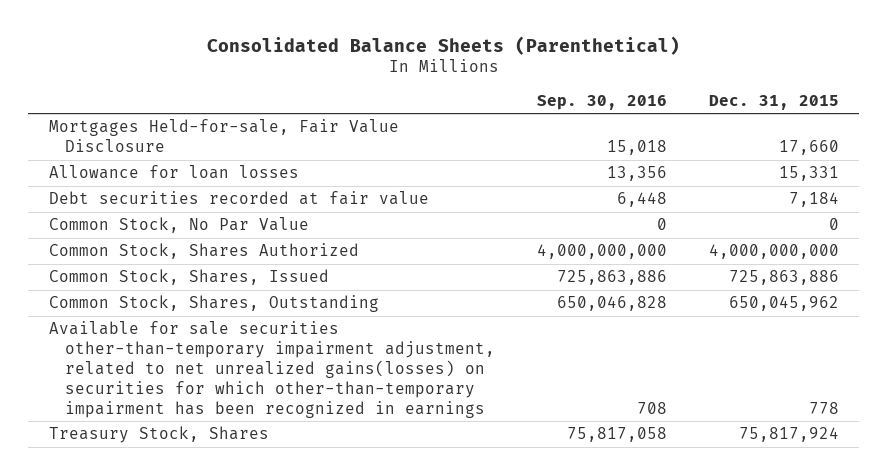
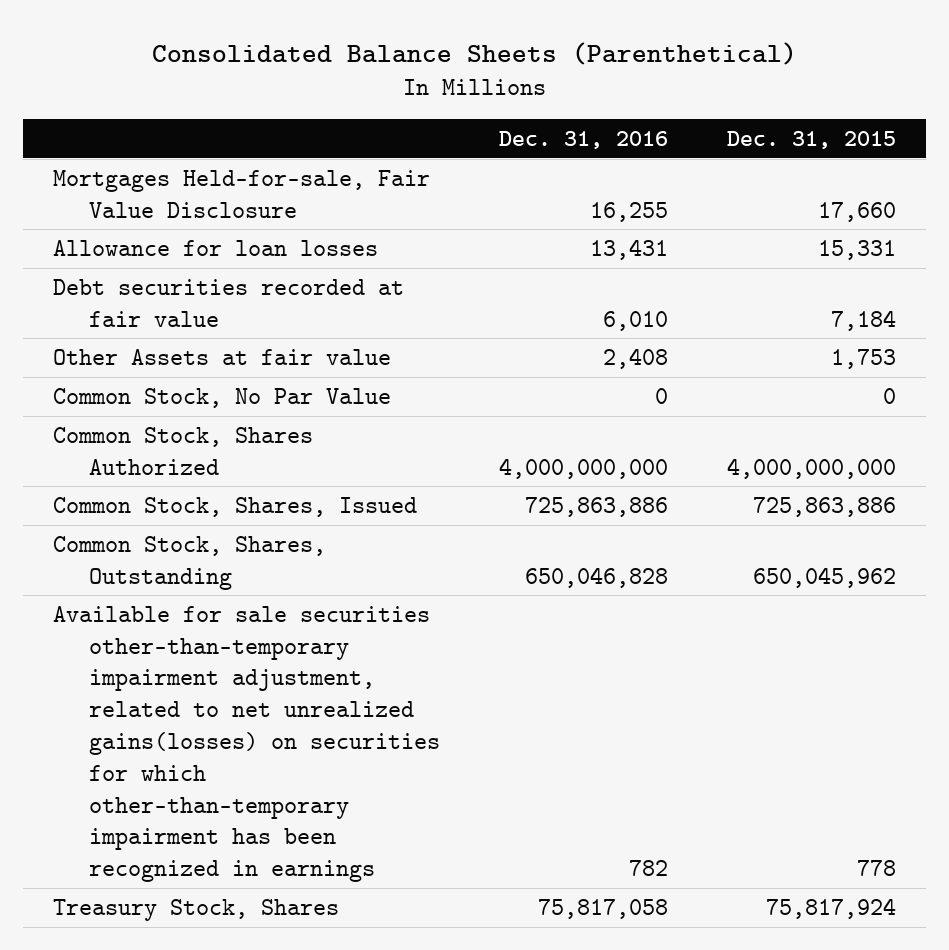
[536,94,667,110] Sep. 30, 2016 -> none
none -> [498,130,668,149] Dec. 31, 2016
none -> [53,348,392,365] Other Assets at fair value

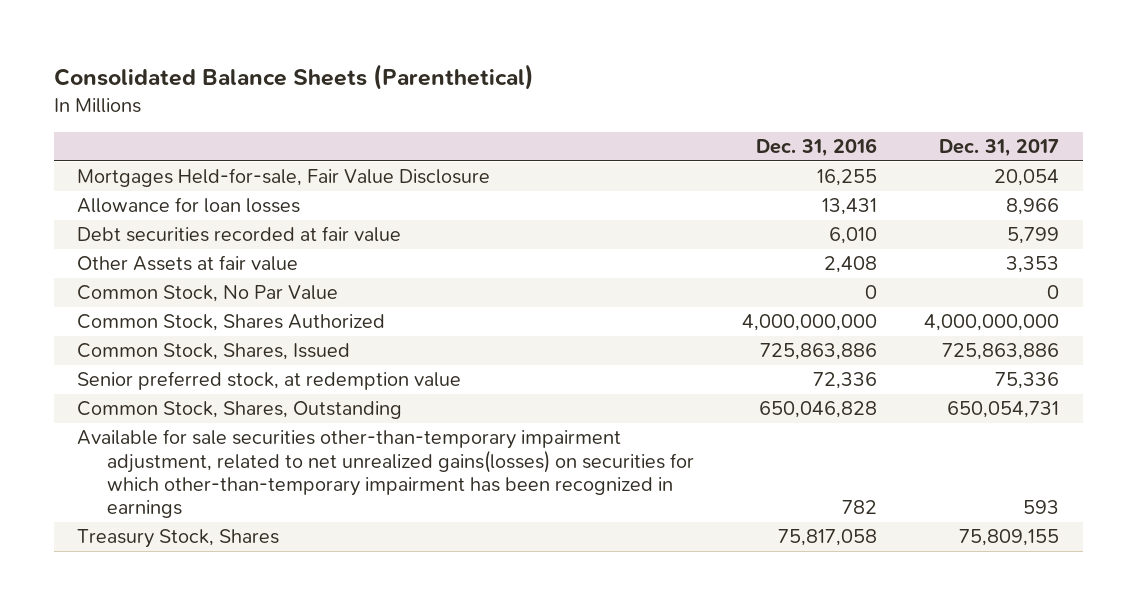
[727,130,897,149] Dec. 31, 2015 -> none
none -> [939,139,1060,158] Dec. 31, 2017
none -> [77,371,462,391] Senior preferred stock, at redemption value

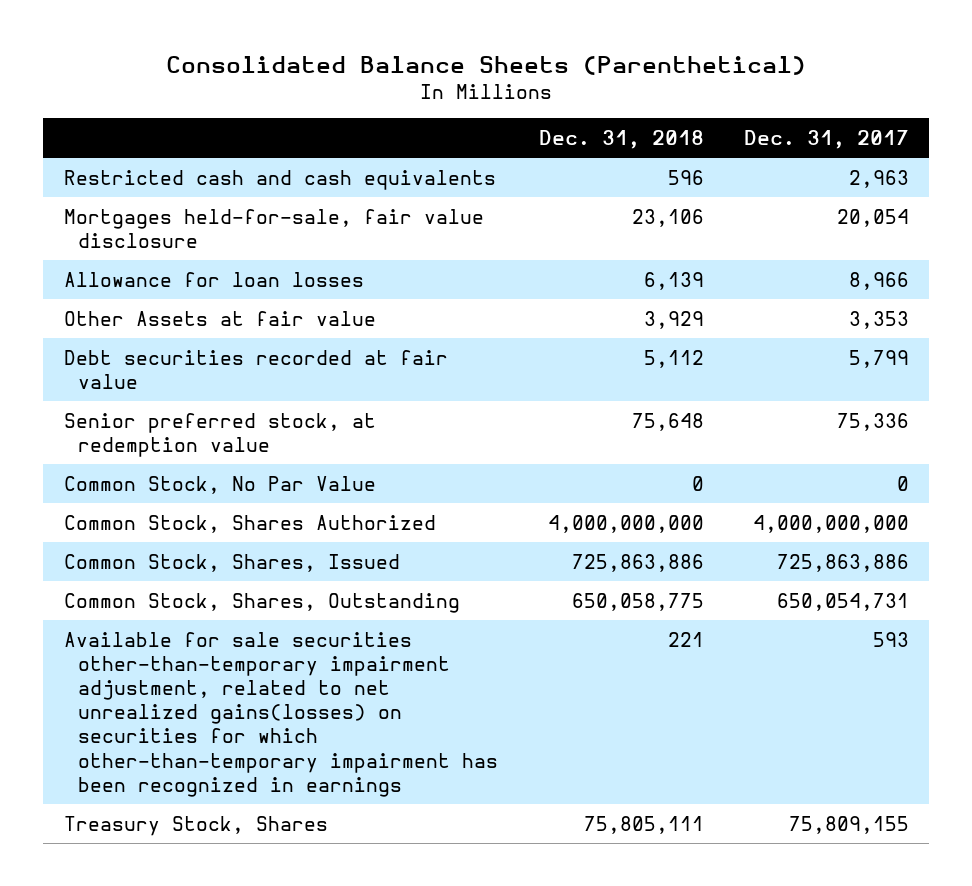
[755,138,877,158] Dec. 31, 2016 -> none
none -> [538,130,704,150] Dec. 31, 2018
none -> [63,169,496,190] Restricted cash and cash equivalents
[77,168,491,188] Mortgages Held-for-sale, Fair Value Disclosure -> [63,208,484,248] Mortgages held-for-sale, fair value disclosure
[77,226,402,243] Debt securities recorded at fair value -> [63,349,448,389] Debt securities recorded at fair value
[77,371,462,391] Senior preferred stock, at redemption value -> [63,412,376,457] Senior preferred stock, at redemption value

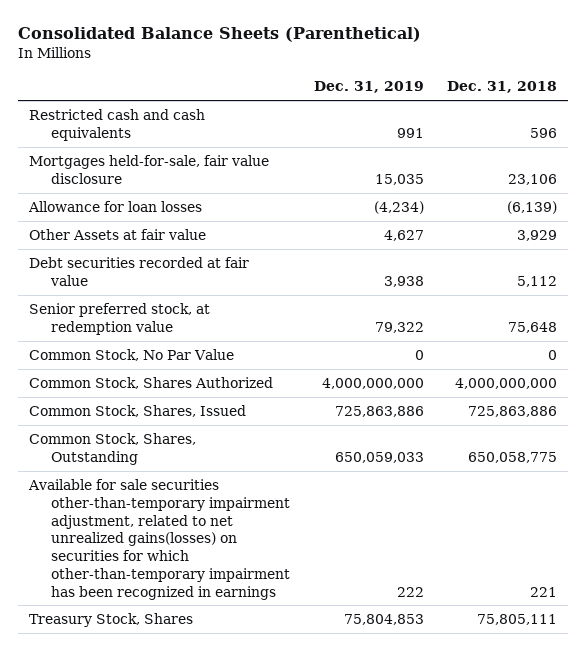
[743,130,909,150] Dec. 31, 2017 -> none
none -> [313,81,424,94] Dec. 31, 2019
[643,271,704,290] 6,139 -> [506,201,557,215] (6,139)

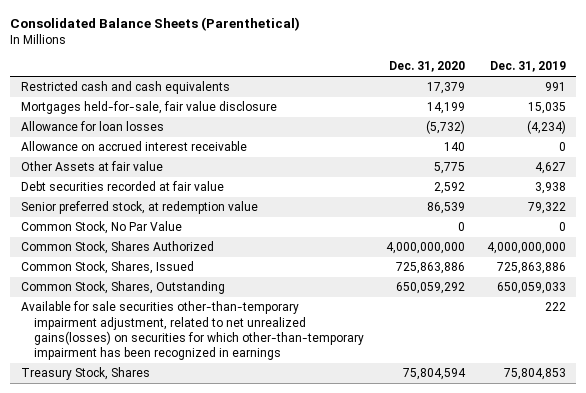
[446,81,557,94] Dec. 31, 2018 -> none
none -> [389,61,466,73] Dec. 31, 2020
none -> [20,141,247,152] Allowance on accrued interest receivable

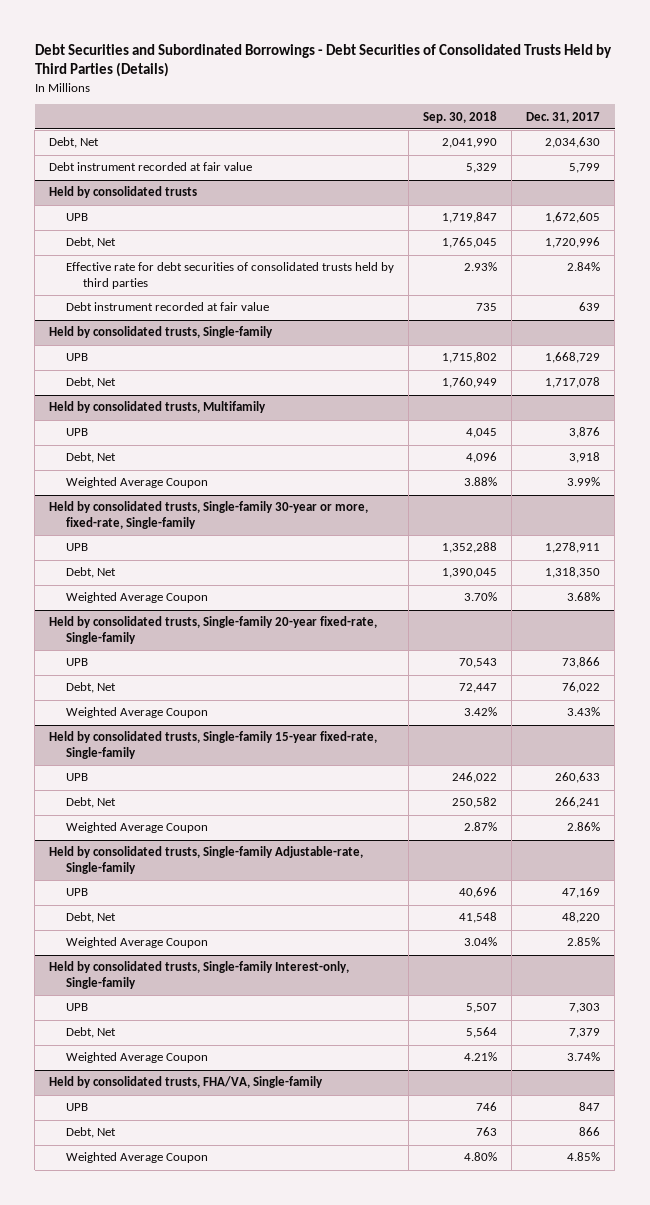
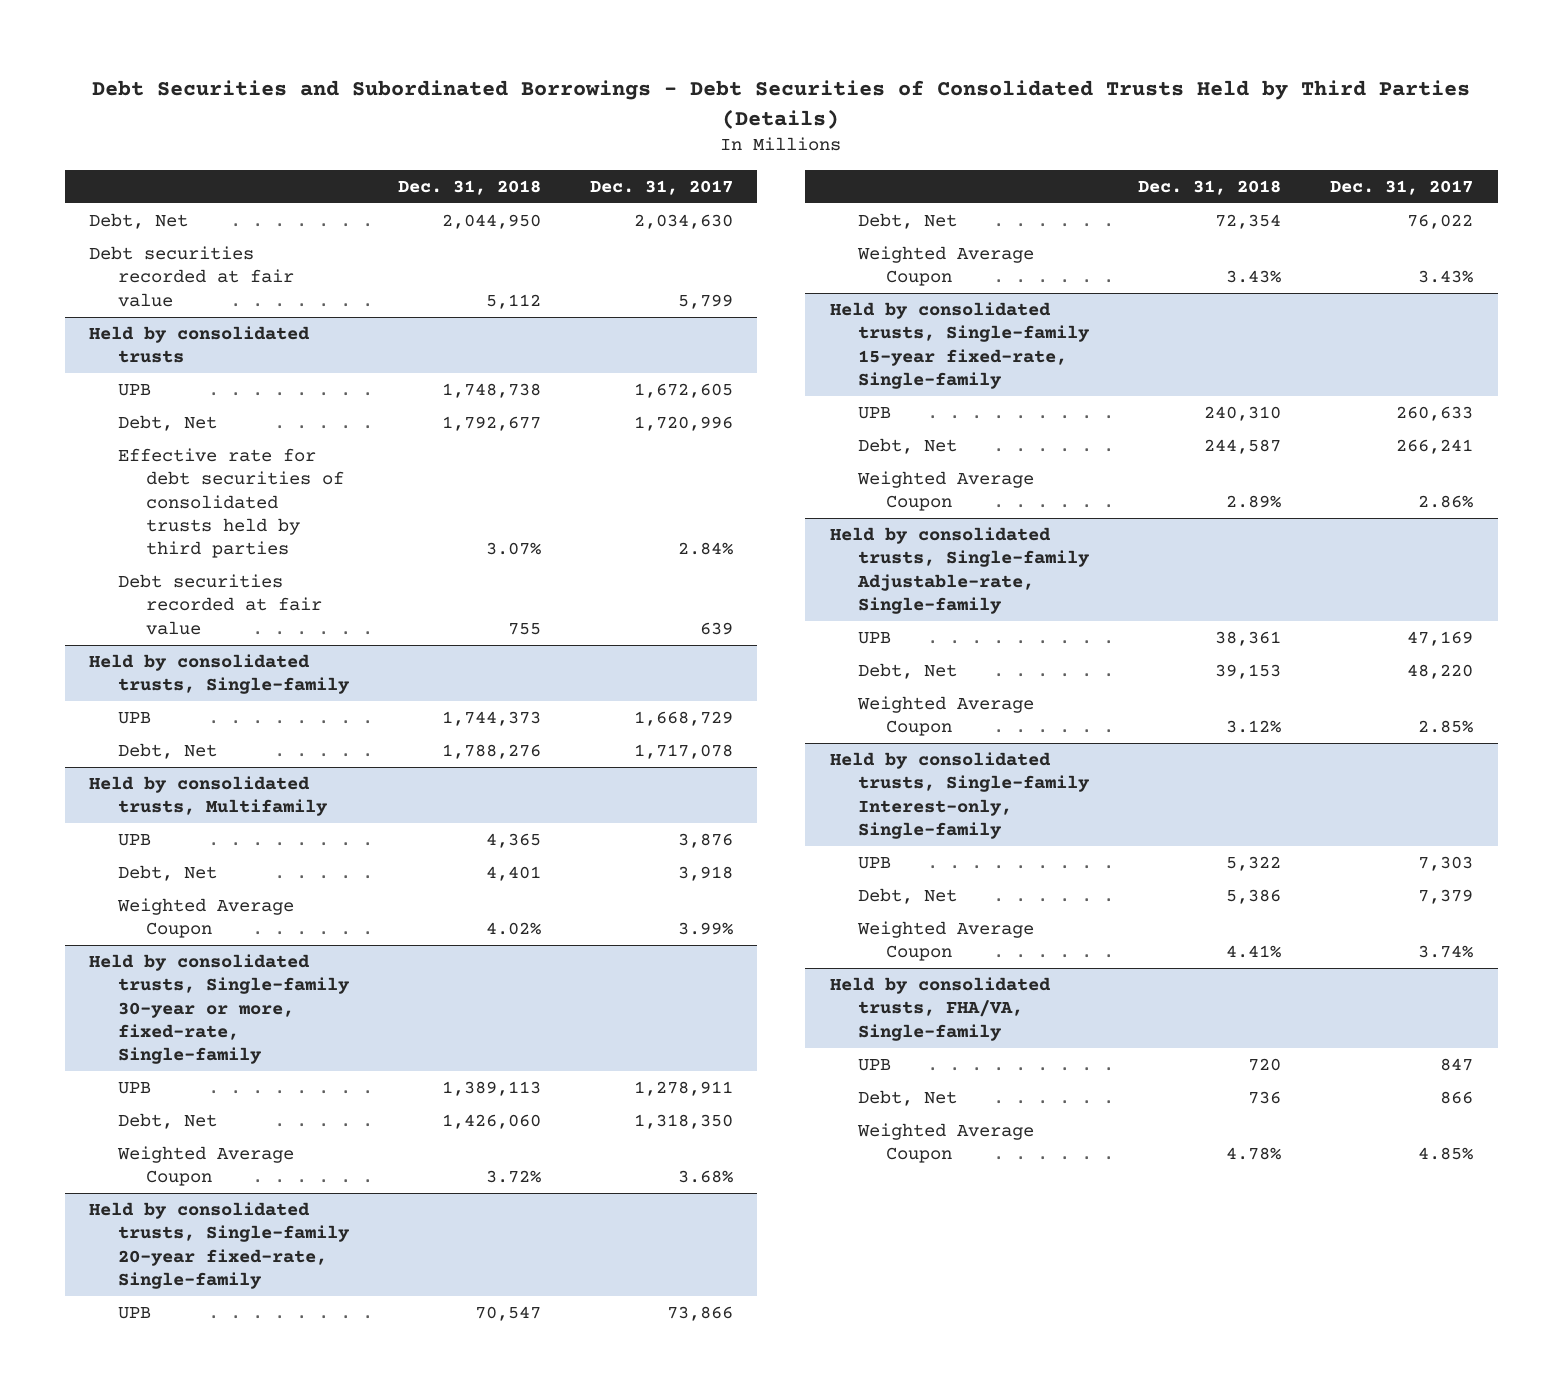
[423,110,498,123] Sep. 30, 2018 -> none
none -> [397,179,541,195] Dec. 31, 2018
[49,162,253,172] Debt instrument recorded at fair value -> [89,246,294,307] Debt securities recorded at fair value
[66,302,270,312] Debt instrument recorded at fair value -> [117,574,322,635] Debt securities recorded at fair value

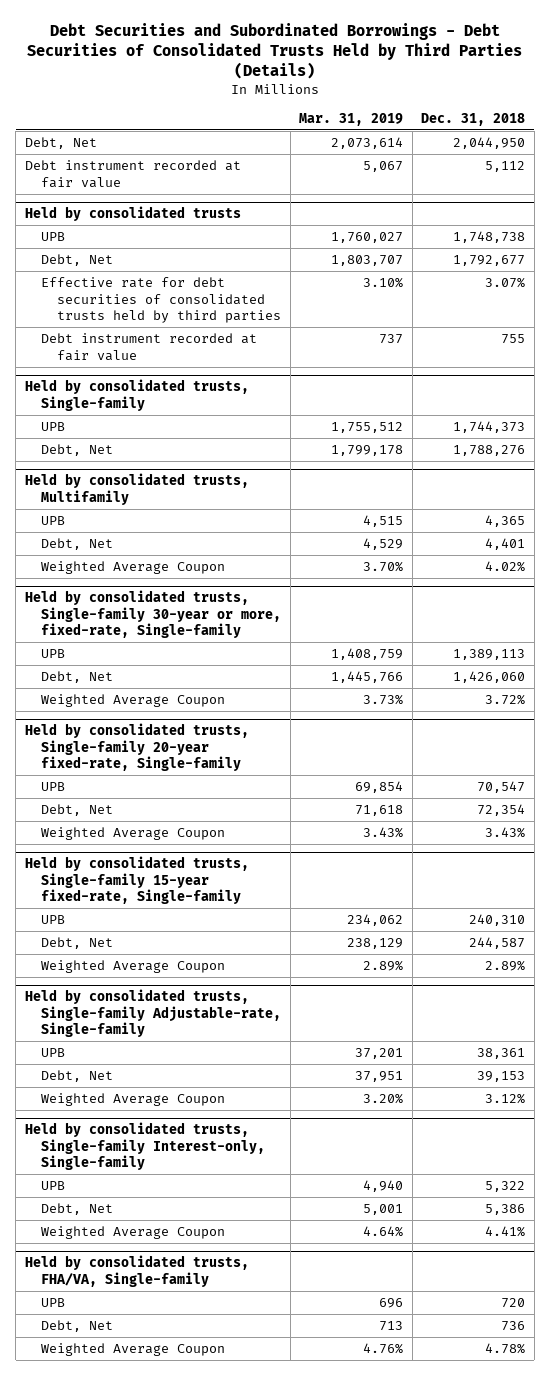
[589,179,733,195] Dec. 31, 2017 -> none
none -> [299,112,404,126] Mar. 31, 2019
[89,246,294,307] Debt securities recorded at fair value -> [24,160,241,188] Debt instrument recorded at fair value
[117,574,322,635] Debt securities recorded at fair value -> [41,333,258,361] Debt instrument recorded at fair value

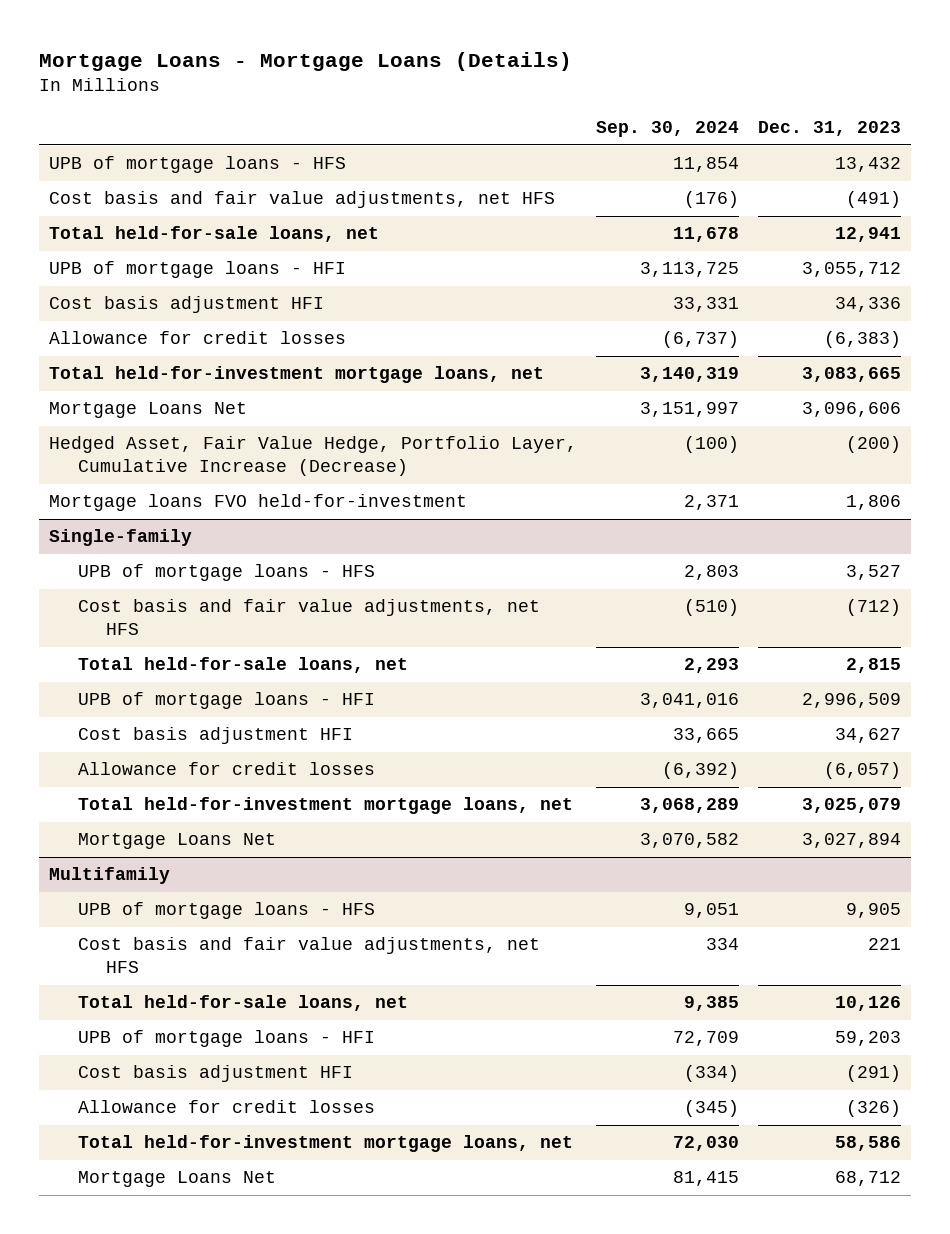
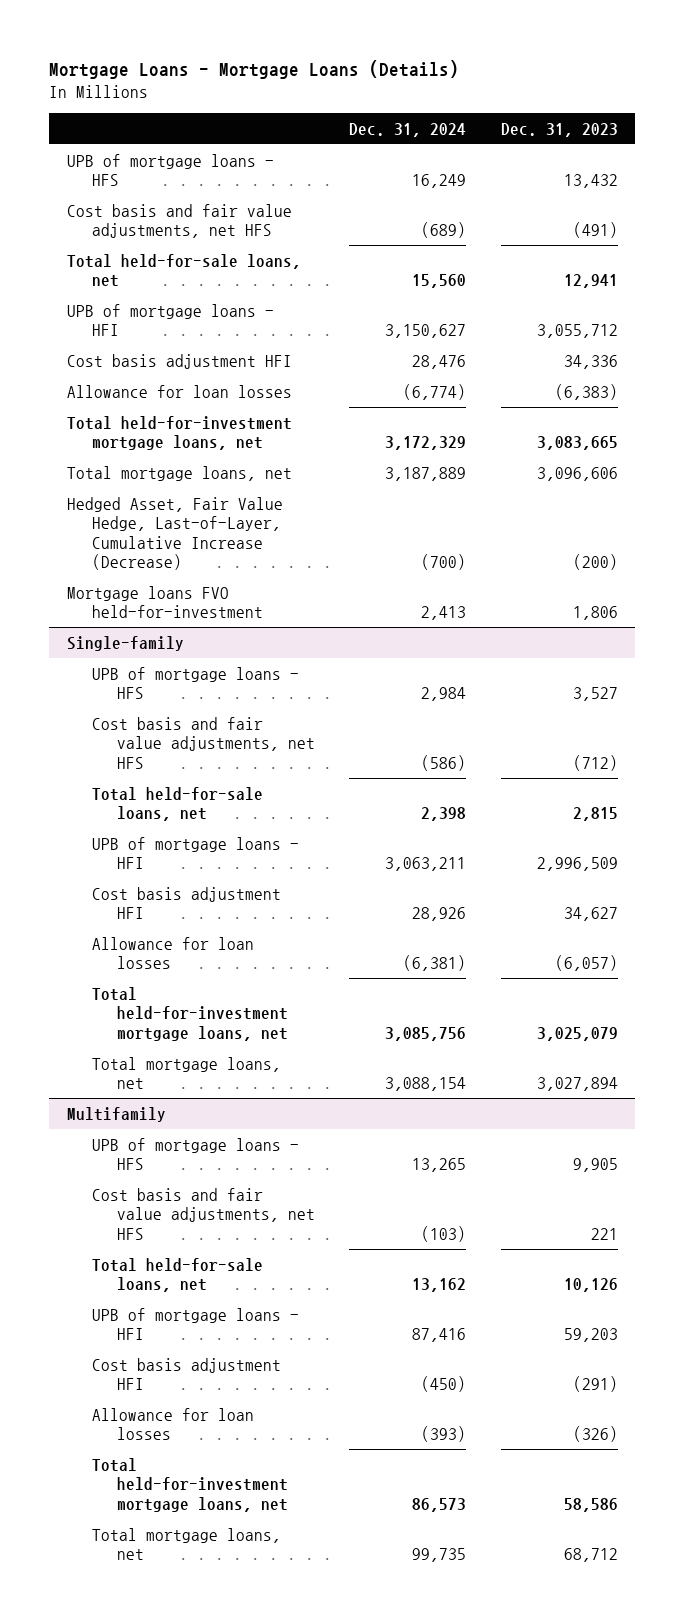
[596,120,740,137] Sep. 30, 2024 -> none
none -> [349,122,467,137] Dec. 31, 2024
[48,331,346,345] Allowance for credit losses -> [66,384,292,398] Allowance for loan losses
[48,402,247,419] Mortgage Loans Net -> [66,465,292,481] Total mortgage loans, net
[48,436,577,477] Hedged Asset, Fair Value Hedge, Portfolio Layer, Cumulative Increase (Decrease) -> [66,496,283,570] Hedged Asset, Fair Value Hedge, Last-of-Layer, Cumulative Increase (Decrease)
[77,762,375,776] Allowance for credit losses -> [91,936,254,970] Allowance for loan losses
[77,833,276,850] Mortgage Loans Net -> [91,1056,281,1090] Total mortgage loans, net
[77,1100,375,1114] Allowance for credit losses -> [91,1407,254,1441] Allowance for loan losses
[77,1171,276,1188] Mortgage Loans Net -> [91,1527,281,1561] Total mortgage loans, net

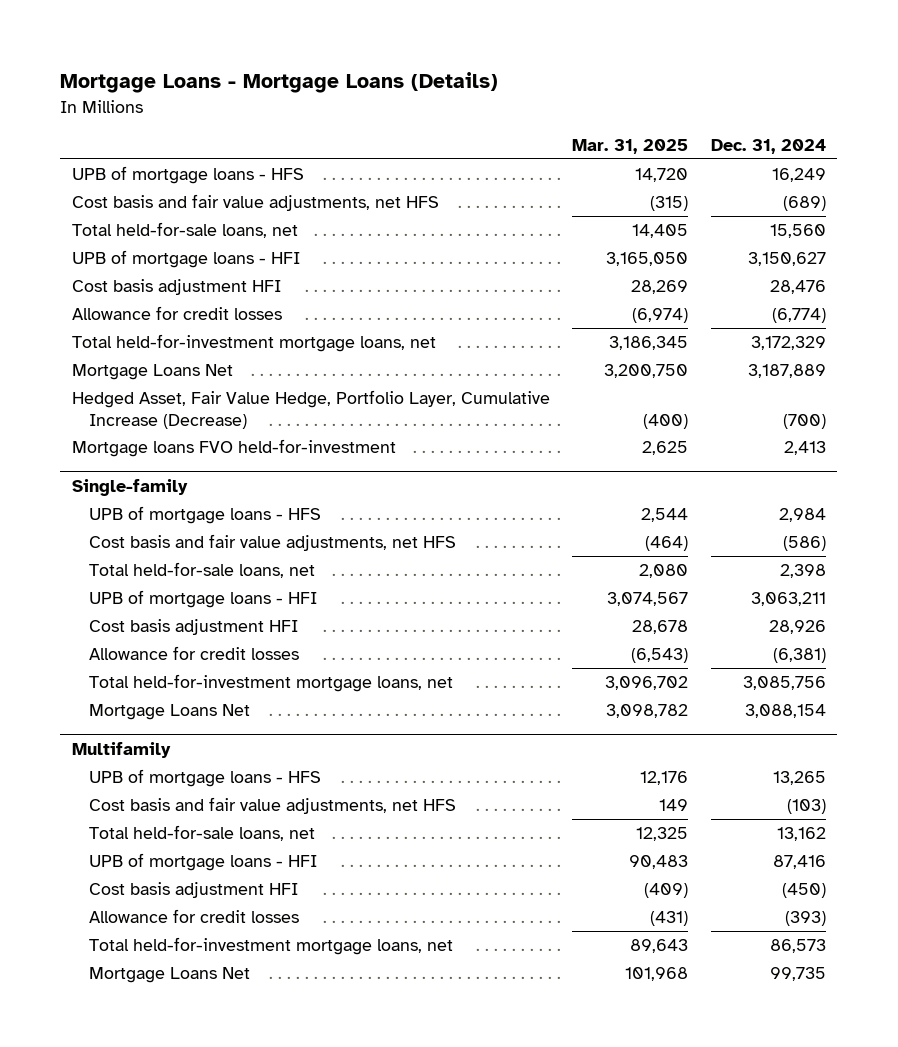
[500,122,618,137] Dec. 31, 2023 -> none
none -> [572,138,689,154] Mar. 31, 2025
[66,384,292,398] Allowance for loan losses -> [71,306,282,321] Allowance for credit losses
[66,465,292,481] Total mortgage loans, net -> [71,364,233,381] Mortgage Loans Net
[66,496,283,570] Hedged Asset, Fair Value Hedge, Last-of-Layer, Cumulative Increase (Decrease) -> [71,390,550,429] Hedged Asset, Fair Value Hedge, Portfolio Layer, Cumulative Increase (Decrease)
[91,936,254,970] Allowance for loan losses -> [88,646,299,661] Allowance for credit losses
[91,1056,281,1090] Total mortgage loans, net -> [88,704,250,721] Mortgage Loans Net
[91,1407,254,1441] Allowance for loan losses -> [88,909,299,924] Allowance for credit losses
[91,1527,281,1561] Total mortgage loans, net -> [88,967,250,984] Mortgage Loans Net

